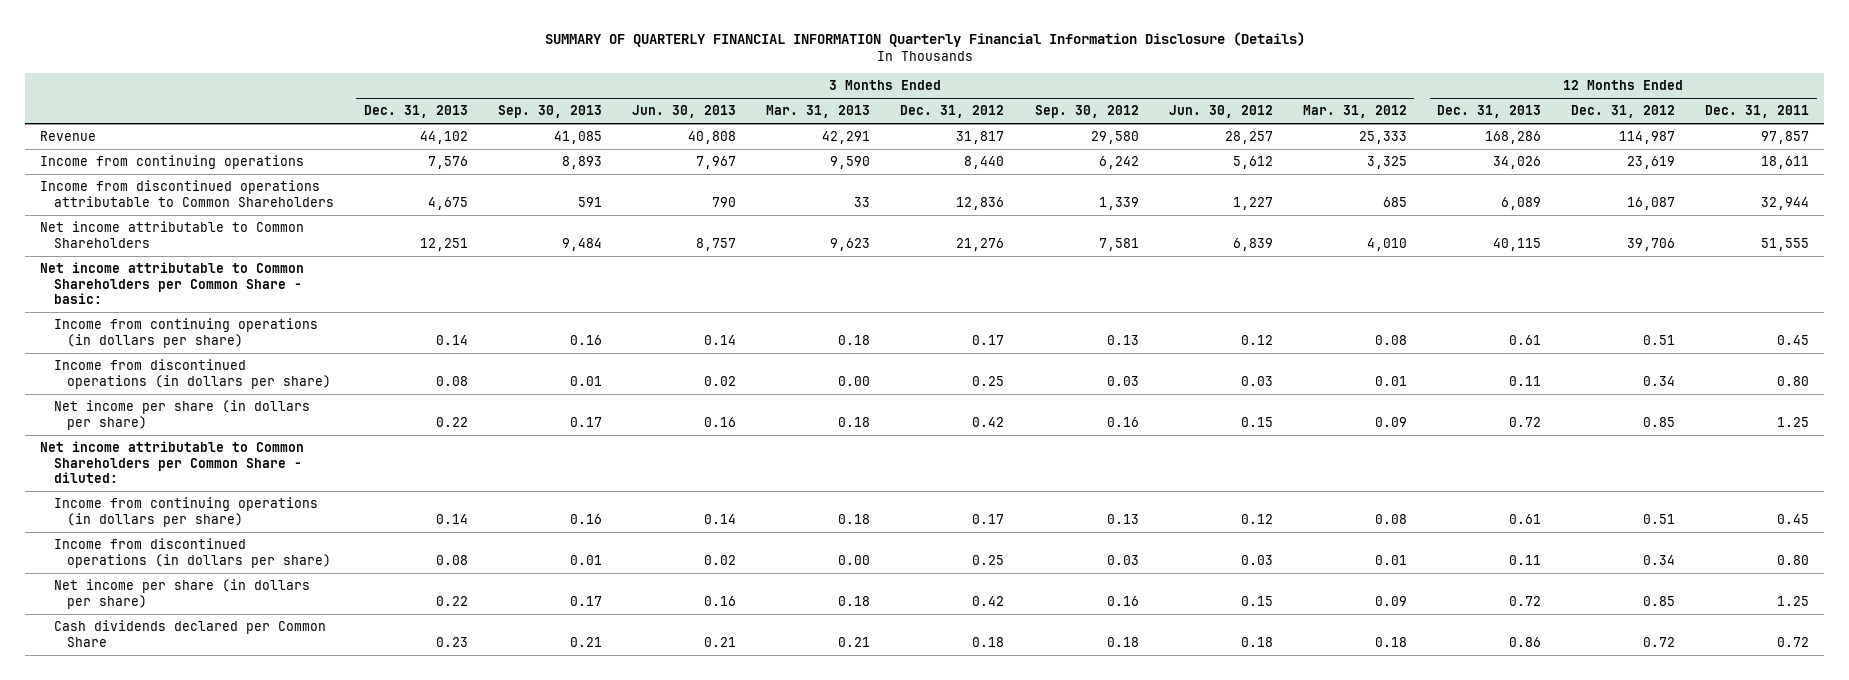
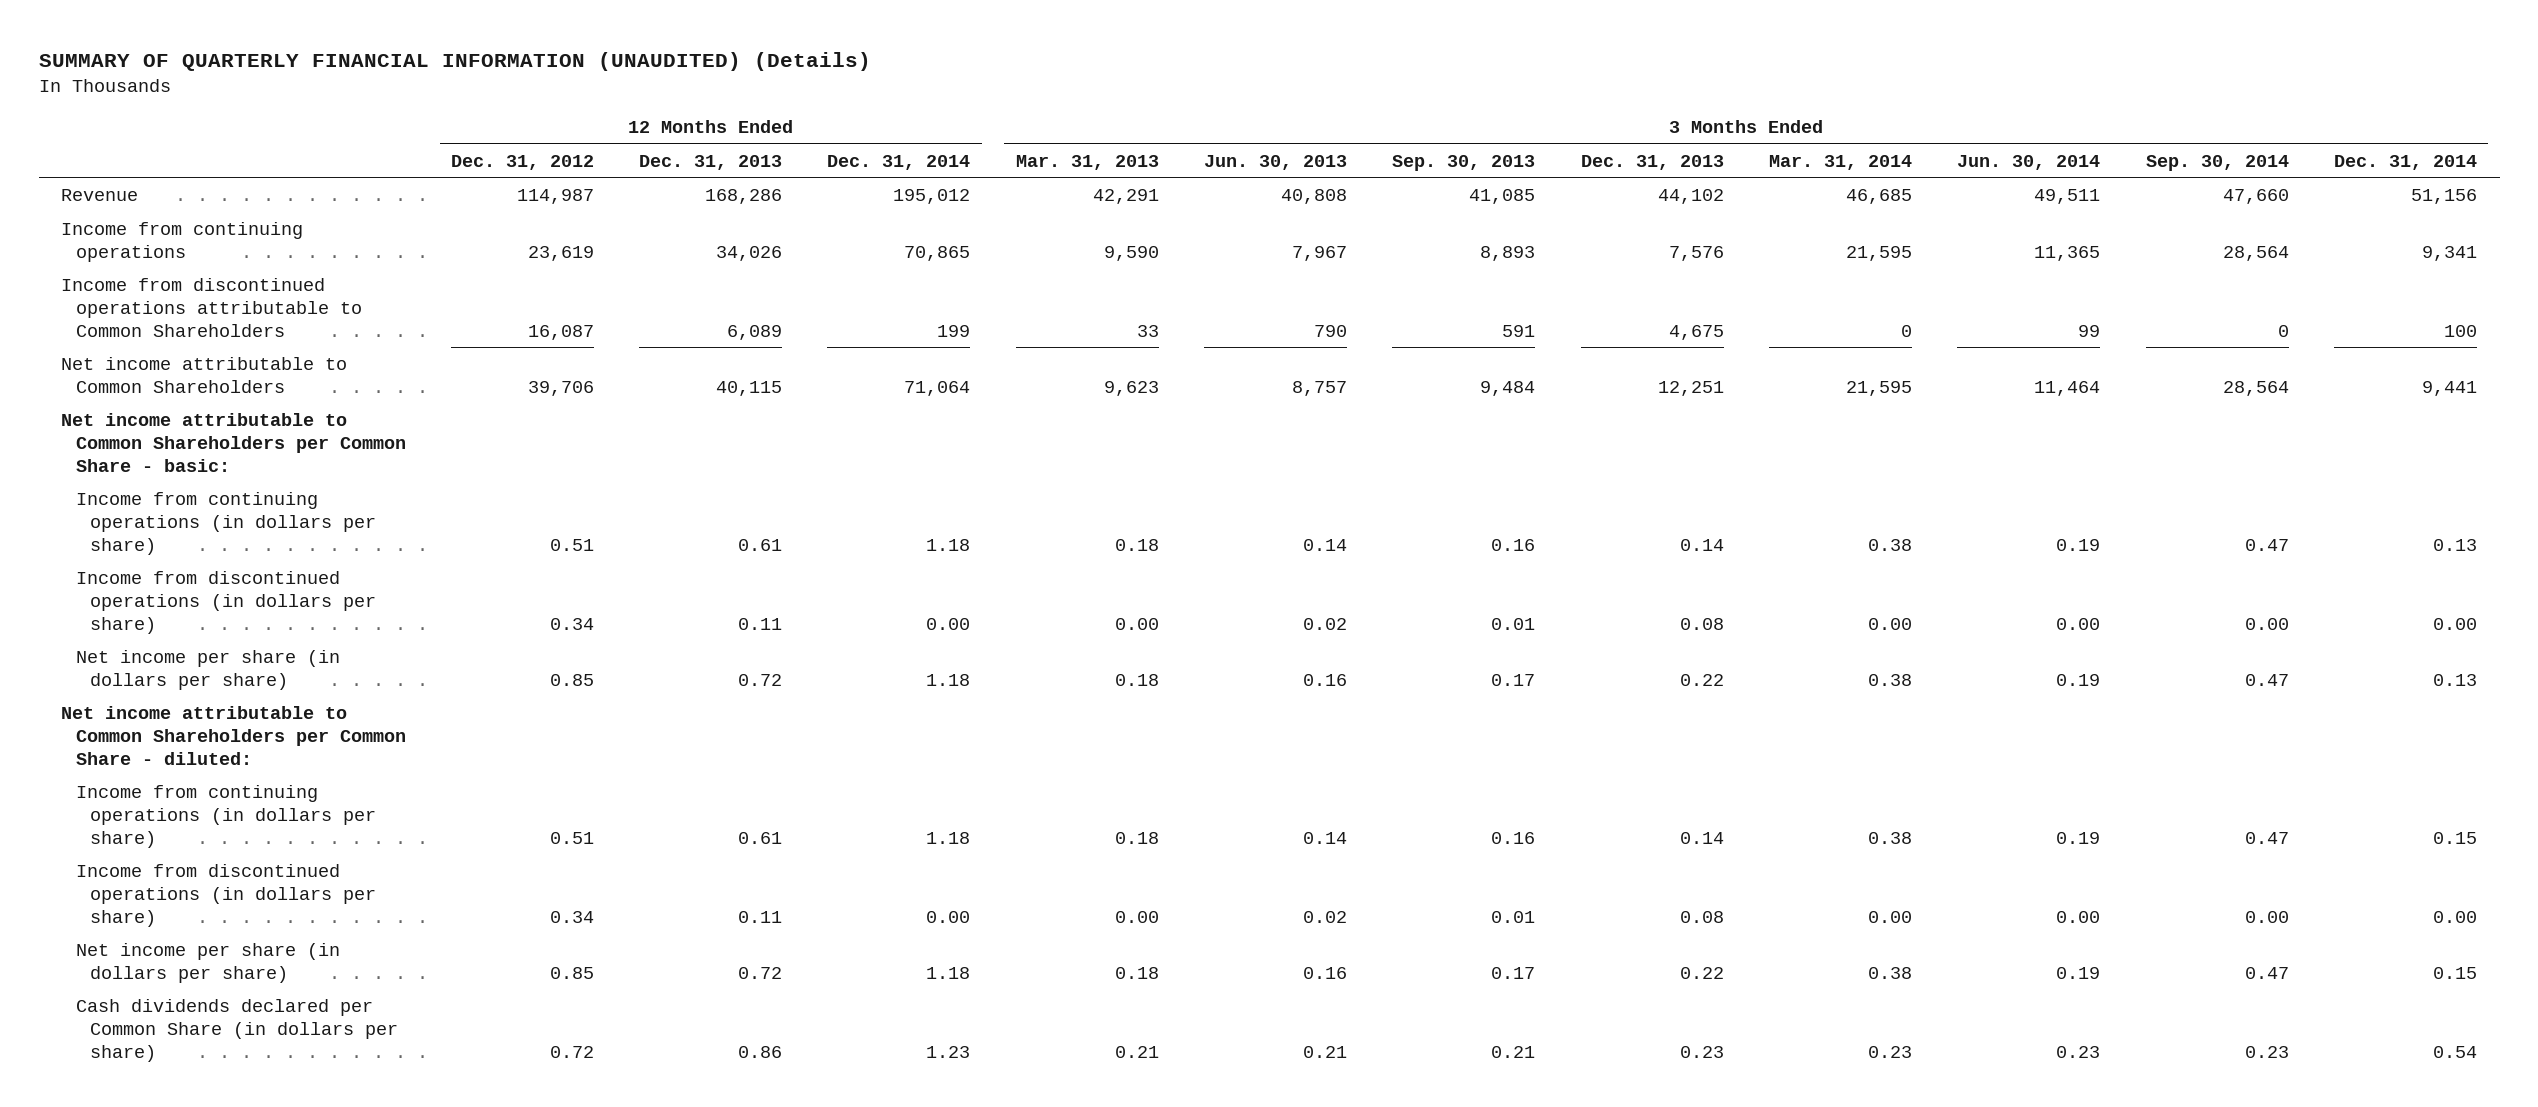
[544,32,1305,48] SUMMARY OF QUARTERLY FINANCIAL INFORMATION Quarterly Financial Information Disclosure (Details) -> [38,52,871,72] SUMMARY OF QUARTERLY FINANCIAL INFORMATION (UNAUDITED) (Details)
[900,105,1005,119] Dec. 31, 2012 -> none
[1034,105,1139,119] Sep. 30, 2012 -> none
[1168,105,1273,119] Jun. 30, 2012 -> none
[1302,105,1407,119] Mar. 31, 2012 -> none
[1705,105,1810,119] Dec. 31, 2011 -> none
none -> [827,154,971,170] Dec. 31, 2014
none -> [1769,154,1913,170] Mar. 31, 2014
none -> [1957,154,2101,170] Jun. 30, 2014
none -> [2145,154,2289,171] Sep. 30, 2014
none -> [2334,154,2478,170] Dec. 31, 2014
[53,620,326,647] Cash dividends declared per Common Share -> [75,998,398,1062] Cash dividends declared per Common Share (in dollars per share)

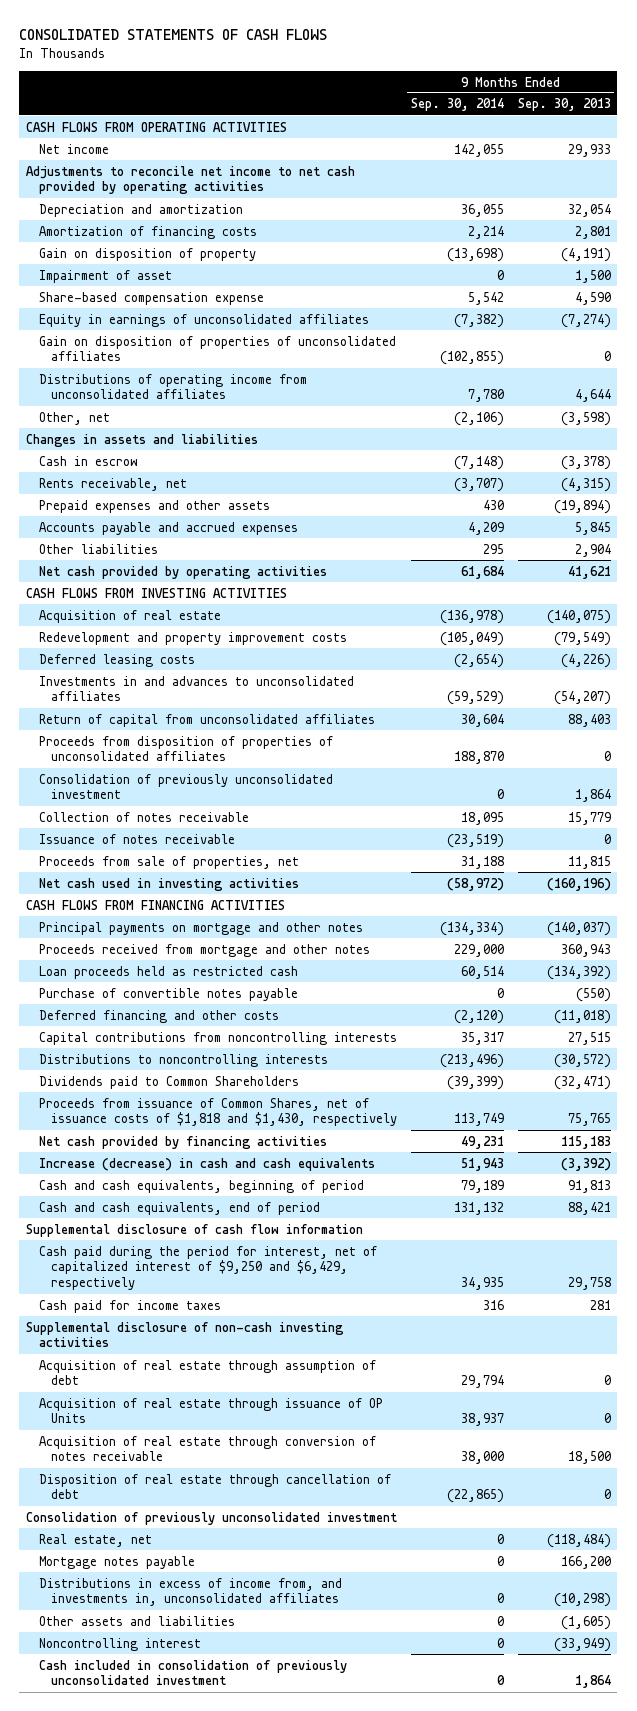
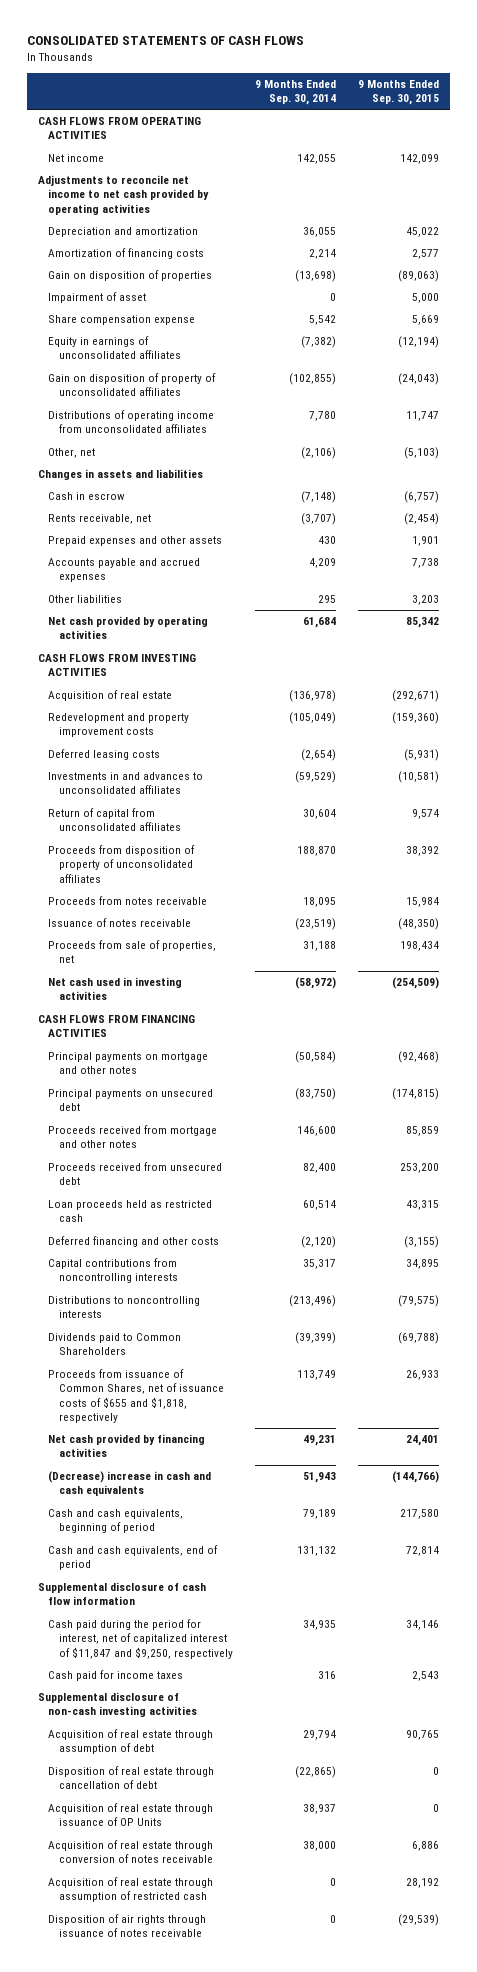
[517,98,611,112] Sep. 30, 2013 -> none
none -> [358,79,440,106] 9 Months Ended Sep. 30, 2015
[38,247,256,261] Gain on disposition of property -> [48,270,213,282] Gain on disposition of properties
[38,291,264,305] Share-based compensation expense -> [48,315,196,326] Share compensation expense
[38,335,396,362] Gain on disposition of properties of unconsolidated affiliates -> [48,373,217,397] Gain on disposition of property of unconsolidated affiliates
[38,773,333,800] Consolidation of previously unconsolidated investment -> none
[38,735,333,762] Proceeds from disposition of properties of unconsolidated affiliates -> [48,845,196,883] Proceeds from disposition of property of unconsolidated affiliates
[38,811,249,822] Collection of notes receivable -> [48,896,208,906] Proceeds from notes receivable
[439,921,504,936] (134,334) -> [295,1051,337,1064] (50,584)
none -> [48,1089,214,1112] Principal payments on unsecured debt
[453,943,504,957] 229,000 -> [297,1126,337,1137] 146,600
none -> [48,1162,223,1186] Proceeds received from unsecured debt
[38,987,298,1001] Purchase of convertible notes payable -> none
[38,1097,397,1127] Proceeds from issuance of Common Shares, net of issuance costs of $1,818 and $1,430, respectively -> [48,1369,224,1423] Proceeds from issuance of Common Shares, net of issuance costs of $655 and $1,818, respectively
[38,1157,375,1171] Increase (decrease) in cash and cash equivalents -> [48,1471,212,1497] (Decrease) increase in cash and cash equivalents
[38,1245,377,1291] Cash paid during the period for interest, net of capitalized interest of $9,250 and $6,429, respectively -> [48,1619,233,1659] Cash paid during the period for interest, net of capitalized interest of $11,847 and $9,250, respectively
[38,1473,391,1500] Disposition of real estate through cancellation of debt -> [48,1766,215,1790] Disposition of real estate through cancellation of debt
[26,1511,398,1525] Consolidation of previously unconsolidated investment -> none
[38,1533,152,1547] Real estate, net -> none
[38,1555,195,1569] Mortgage notes payable -> none
[38,1577,342,1607] Distributions in excess of income from, and investments in, unconsolidated affiliates -> none
[38,1615,235,1626] Other assets and liabilities -> none
[38,1637,201,1651] Noncontrolling interest -> none
[38,1659,347,1686] Cash included in consolidation of previously unconsolidated investment -> none
none -> [48,1877,214,1903] Acquisition of real estate through assumption of restricted cash
none -> [48,1914,207,1938] Disposition of air rights through issuance of notes receivable

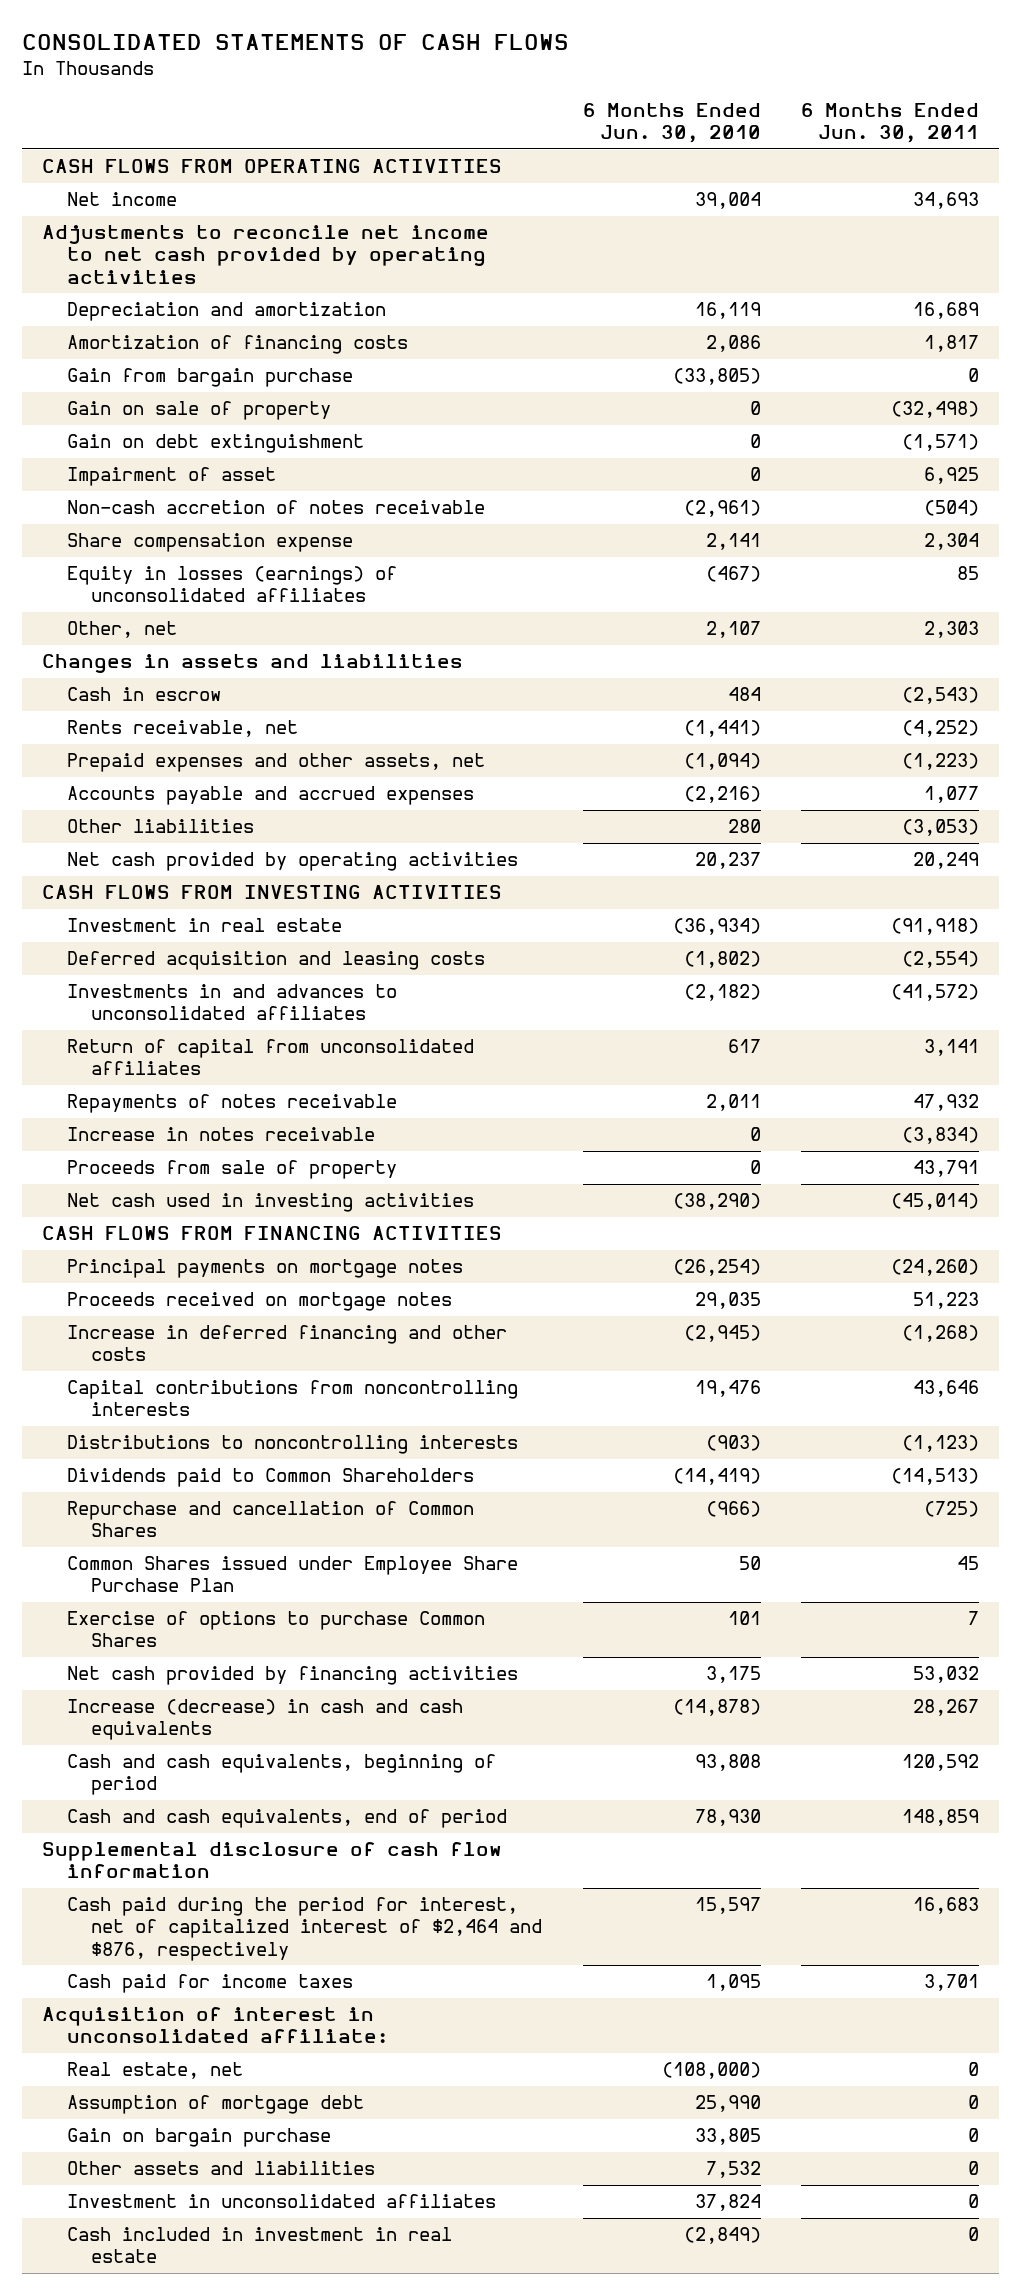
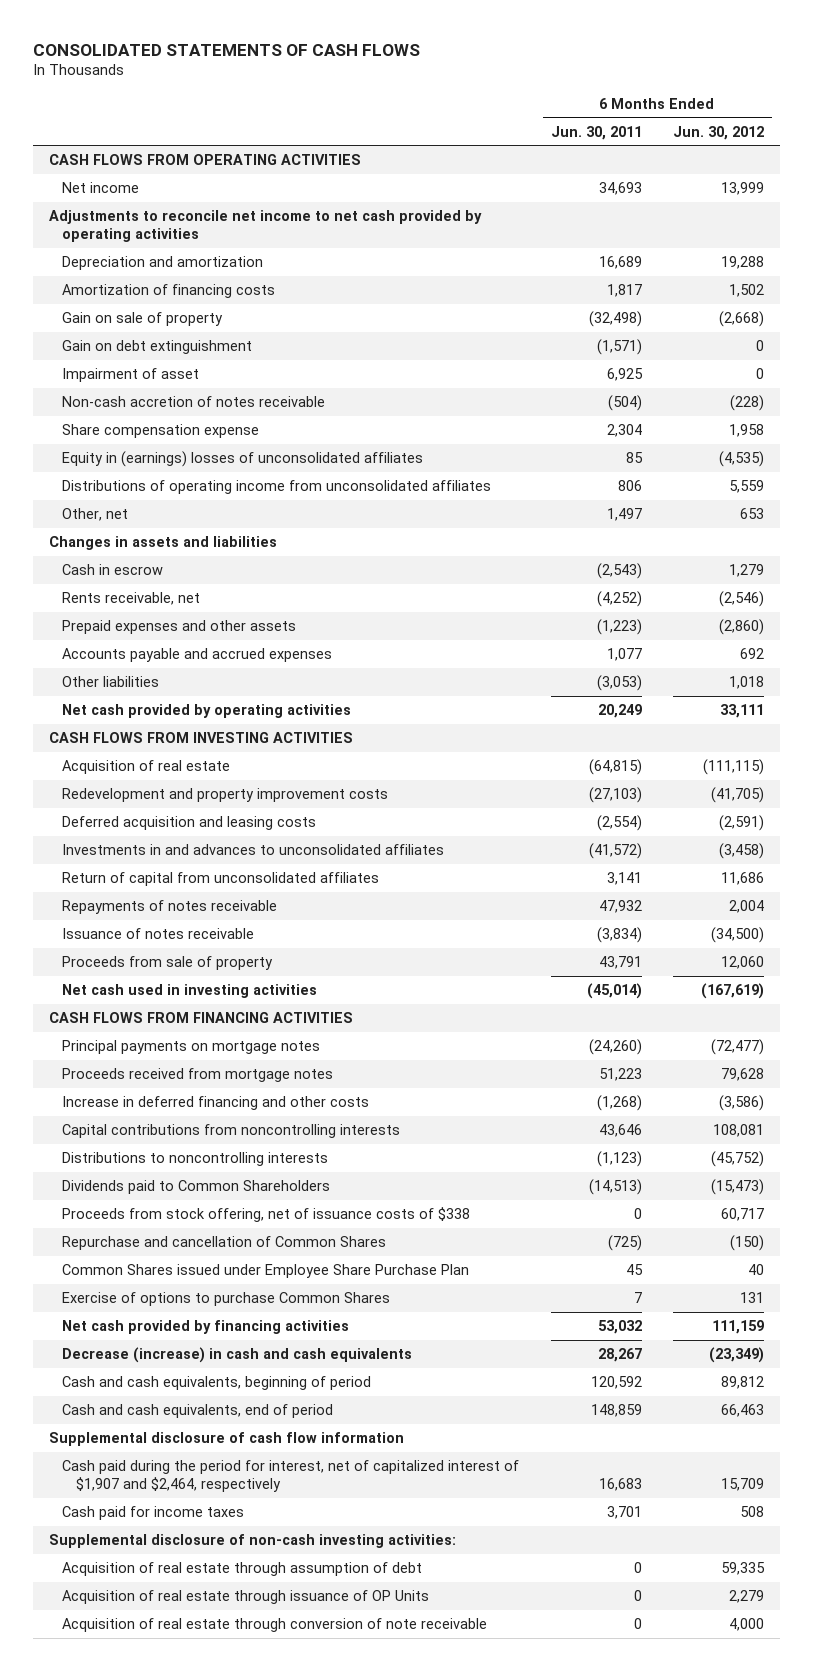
[582,103,761,144] 6 Months Ended Jun. 30, 2010 -> none
none -> [673,125,765,140] Jun. 30, 2012
[66,368,353,388] Gain from bargain purchase -> none
[66,566,397,603] Equity in losses (earnings) of unconsolidated affiliates -> [62,451,424,468] Equity in (earnings) losses of unconsolidated affiliates
none -> [62,480,492,495] Distributions of operating income from unconsolidated affiliates
[924,621,980,639] 2,303 -> [606,508,642,522] 1,497
[66,753,485,773] Prepaid expenses and other assets, net -> [62,620,297,635] Prepaid expenses and other assets
[66,918,342,933] Investment in real estate -> [62,760,231,775] Acquisition of real estate
[891,918,980,936] (91,918) -> [588,759,642,776] (64,815)
none -> [62,788,389,803] Redevelopment and property improvement costs
[66,1127,375,1142] Increase in notes receivable -> [62,928,255,940] Issuance of notes receivable
[66,1292,452,1312] Proceeds received on mortgage notes -> [62,1068,334,1083] Proceeds received from mortgage notes
none -> [62,1207,471,1223] Proceeds from stock offering, net of issuance costs of $338
[66,1699,463,1741] Increase (decrease) in cash and cash equivalents -> [62,1347,413,1364] Decrease (increase) in cash and cash equivalents
[66,1897,543,1961] Cash paid during the period for interest, net of capitalized interest of $2,464 and $876, respectively -> [62,1460,520,1493] Cash paid during the period for interest, net of capitalized interest of $1,907 and $2,464, respectively
[41,2007,388,2044] Acquisition of interest in unconsolidated affiliate: -> none
[66,2062,243,2080] Real estate, net -> none
[66,2128,331,2148] Gain on bargain purchase -> none
[66,2161,375,2176] Other assets and liabilities -> none
[66,2194,496,2209] Investment in unconsolidated affiliates -> none
[66,2227,452,2264] Cash included in investment in real estate -> none
none -> [48,1534,456,1549] Supplemental disclosure of non-cash investing activities:
[66,2095,364,2115] Assumption of mortgage debt -> [62,1562,423,1577] Acquisition of real estate through assumption of debt
none -> [62,1590,430,1605] Acquisition of real estate through issuance of OP Units
none -> [62,1618,488,1633] Acquisition of real estate through conversion of note receivable

